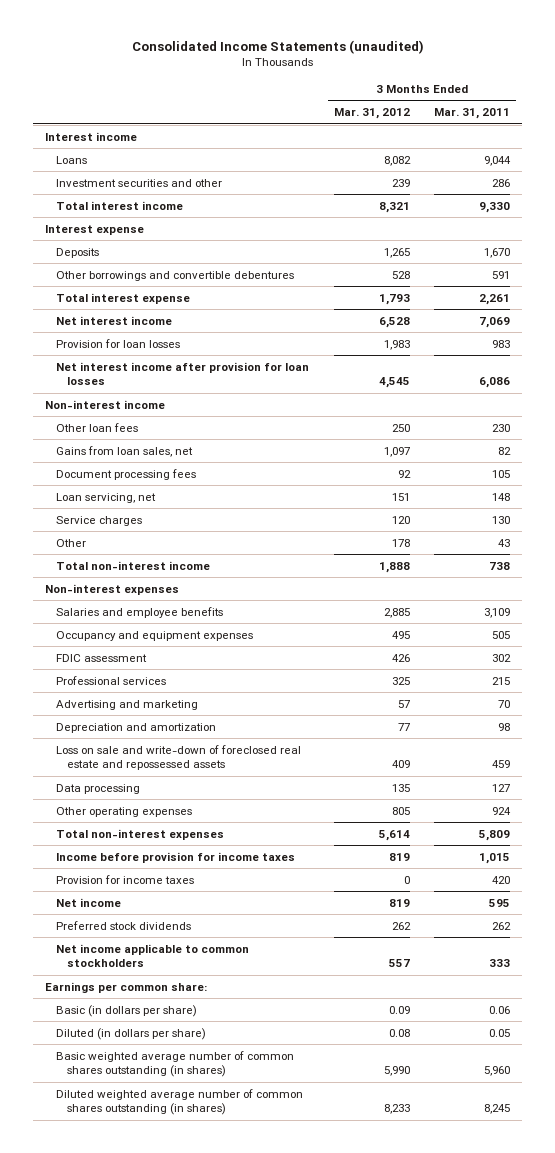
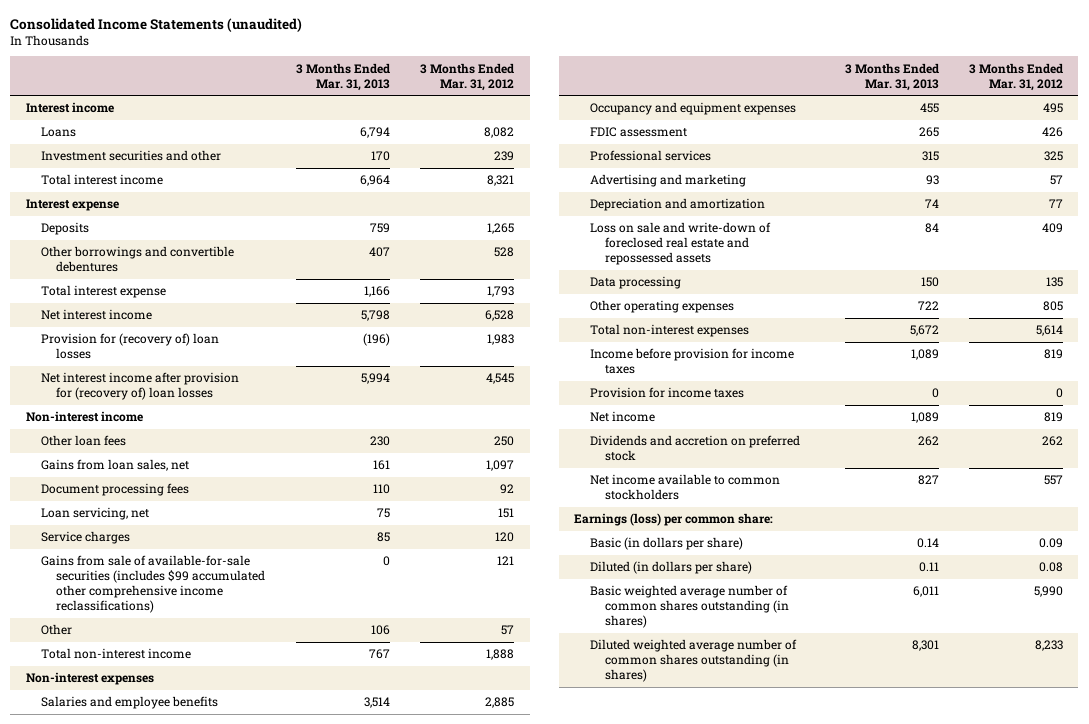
[433,107,510,119] Mar. 31, 2011 -> none
none -> [295,62,390,91] 3 Months Ended Mar. 31, 2013
[56,338,181,348] Provision for loan losses -> [40,333,219,360] Provision for (recovery of) loan losses
[56,361,310,386] Net interest income after provision for loan losses -> [40,372,239,401] Net interest income after provision for (recovery of) loan losses
none -> [40,555,266,614] Gains from sale of available-for-sale securities (includes $99 accumulated other comprehensive income reclassifications)
[391,538,410,547] 178 -> [501,625,515,636] 57
[56,920,192,930] Preferred stock dividends -> [589,435,800,462] Dividends and accretion on preferred stock
[56,943,250,968] Net income applicable to common stockholders -> [589,474,780,501] Net income available to common stockholders
[45,981,208,993] Earnings per common share: -> [574,513,774,527] Earnings (loss) per common share:

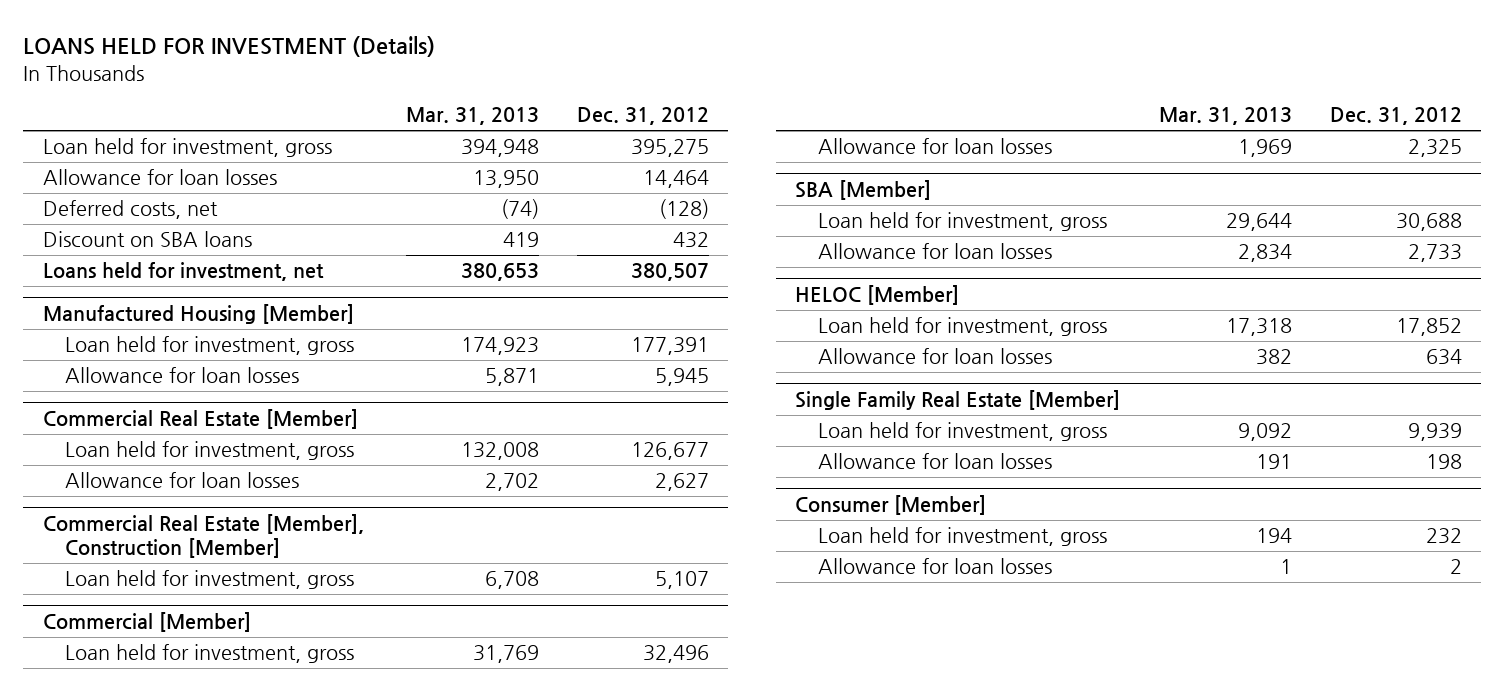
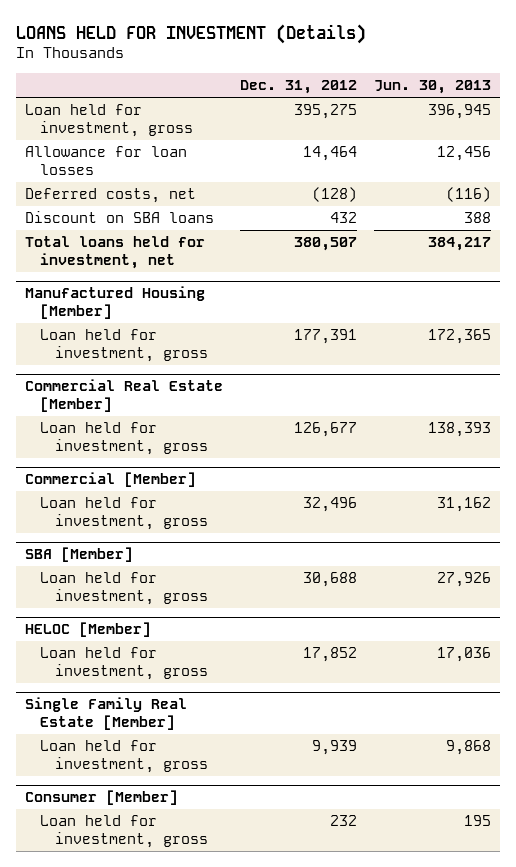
[405,107,539,126] Mar. 31, 2013 -> none
none -> [374,80,492,95] Jun. 30, 2013
[42,262,324,282] Loans held for investment, net -> [24,236,205,270] Total loans held for investment, net
[64,367,299,384] Allowance for loan losses -> none
[64,472,299,489] Allowance for loan losses -> none
[42,514,364,558] Commercial Real Estate [Member], Construction [Member] -> none
[64,570,354,590] Loan held for investment, gross -> none
[817,138,1052,155] Allowance for loan losses -> none
[817,243,1052,260] Allowance for loan losses -> none
[817,348,1052,365] Allowance for loan losses -> none
[817,453,1052,470] Allowance for loan losses -> none
[817,558,1052,575] Allowance for loan losses -> none

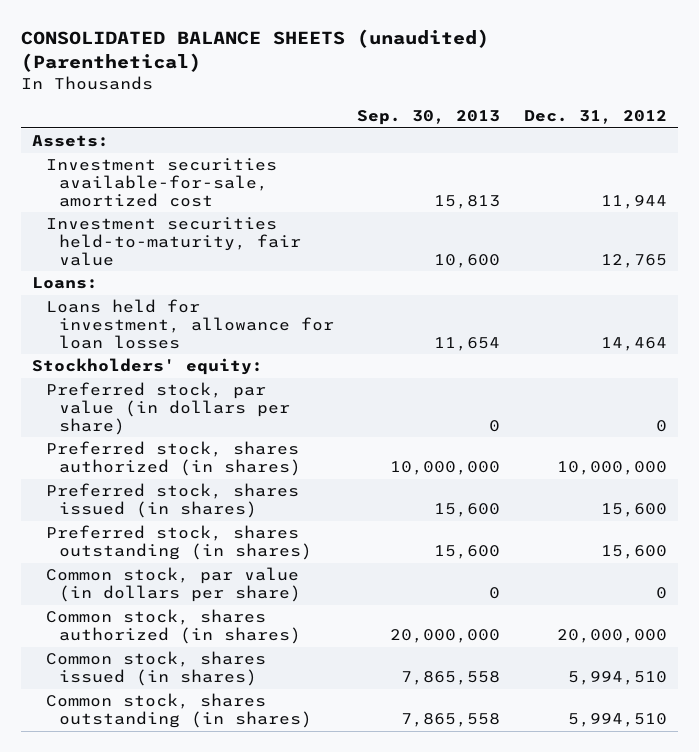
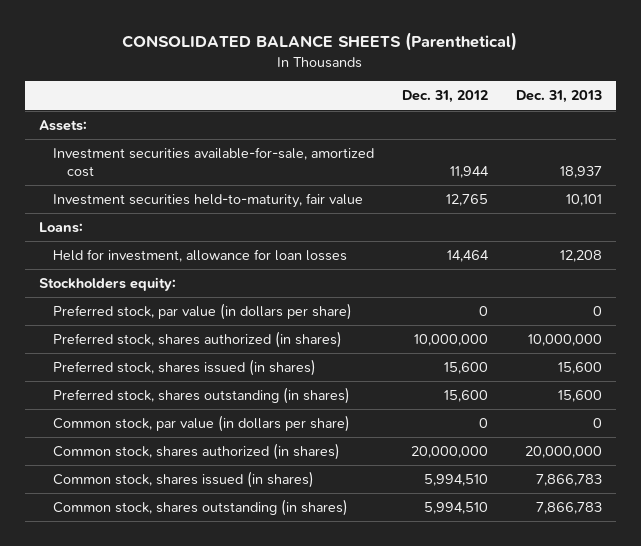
[20,29,489,73] CONSOLIDATED BALANCE SHEETS (unaudited) (Parenthetical) -> [122,32,518,52] CONSOLIDATED BALANCE SHEETS (Parenthetical)
[357,110,501,126] Sep. 30, 2013 -> none
none -> [515,90,602,104] Dec. 31, 2013
[45,299,335,349] Loans held for investment, allowance for loan losses -> [52,249,347,263] Held for investment, allowance for loan losses
[32,358,264,376] Stockholders' equity: -> [39,277,177,292] Stockholders equity:

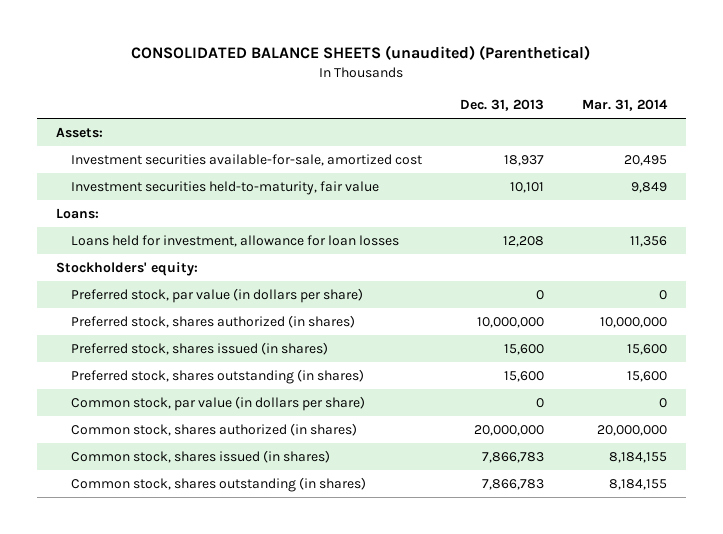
[122,32,518,52] CONSOLIDATED BALANCE SHEETS (Parenthetical) -> [131,45,591,61] CONSOLIDATED BALANCE SHEETS (unaudited) (Parenthetical)
[401,90,488,104] Dec. 31, 2012 -> none
none -> [581,98,668,111] Mar. 31, 2014
[52,249,347,263] Held for investment, allowance for loan losses -> [70,234,399,247] Loans held for investment, allowance for loan losses
[39,277,177,292] Stockholders equity: -> [55,261,198,276] Stockholders' equity:

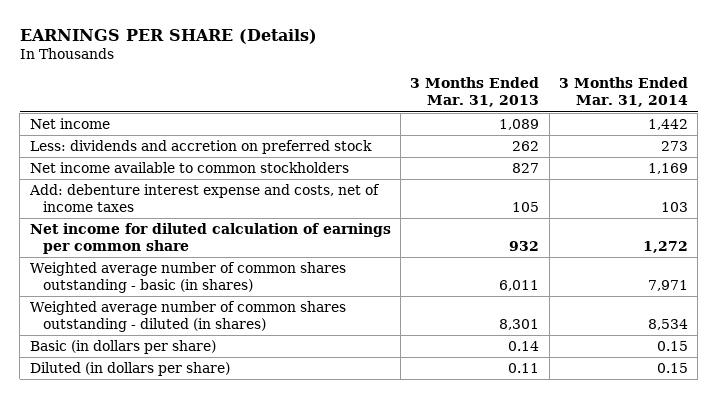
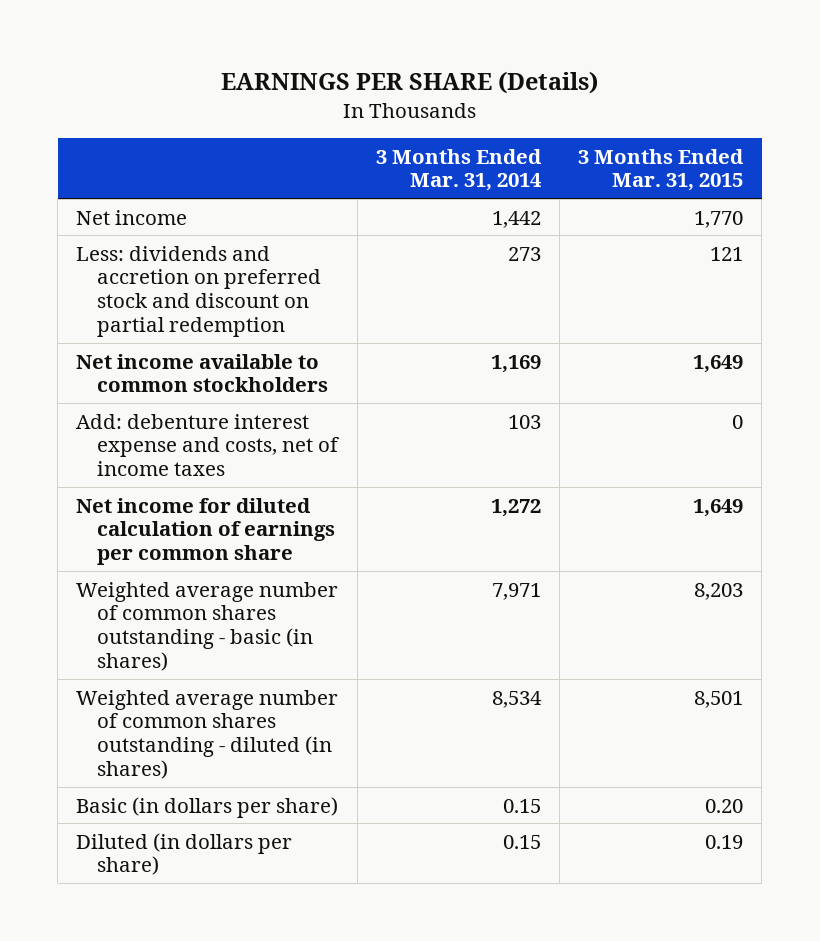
[410,77,540,108] 3 Months Ended Mar. 31, 2013 -> none
none -> [578,148,745,192] 3 Months Ended Mar. 31, 2015
[29,139,372,154] Less: dividends and accretion on preferred stock -> [76,245,322,337] Less: dividends and accretion on preferred stock and discount on partial redemption

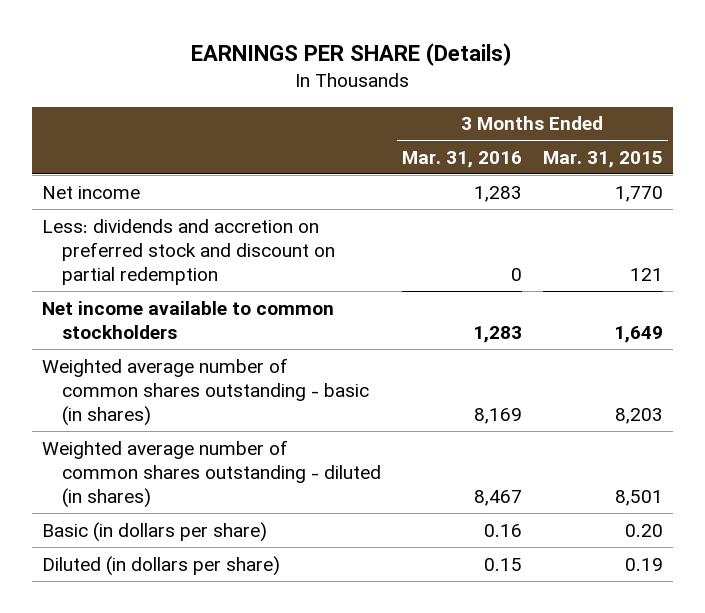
[375,148,542,192] 3 Months Ended Mar. 31, 2014 -> none
none -> [401,150,522,168] Mar. 31, 2016
[76,413,340,477] Add: debenture interest expense and costs, net of income taxes -> none
[76,497,336,566] Net income for diluted calculation of earnings per common share -> none

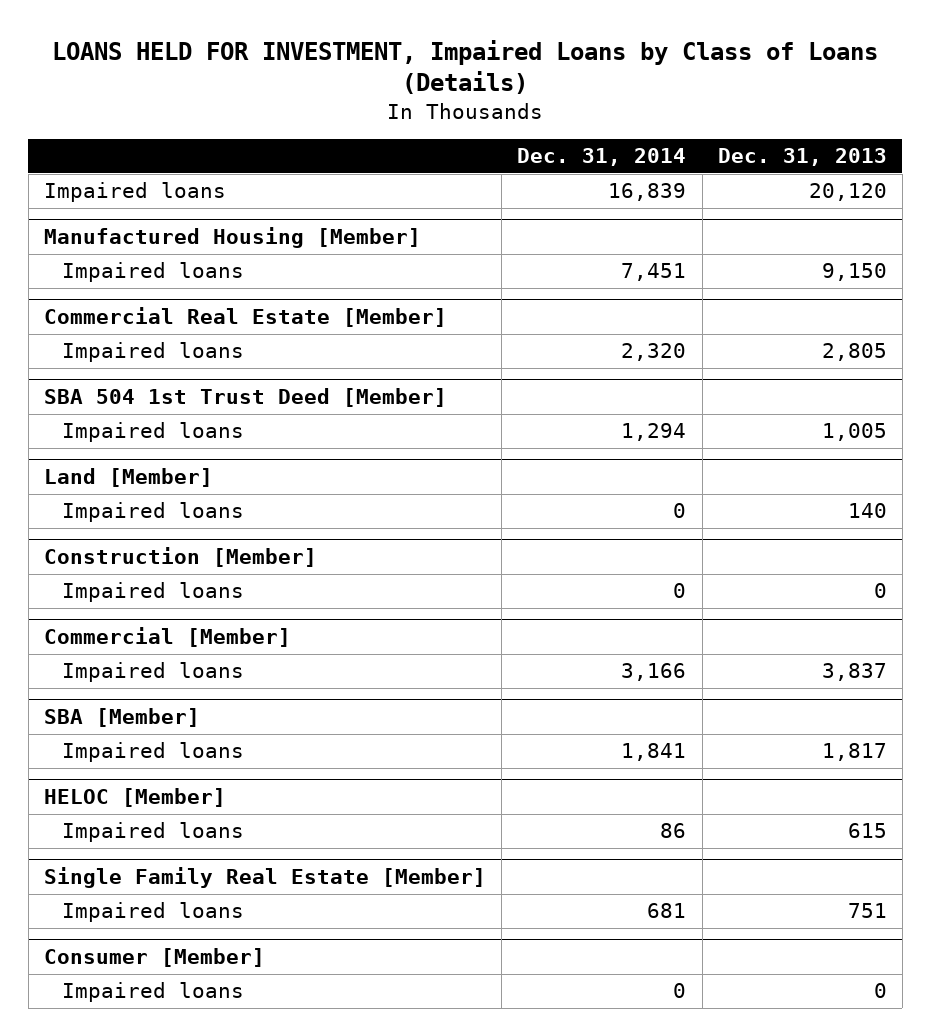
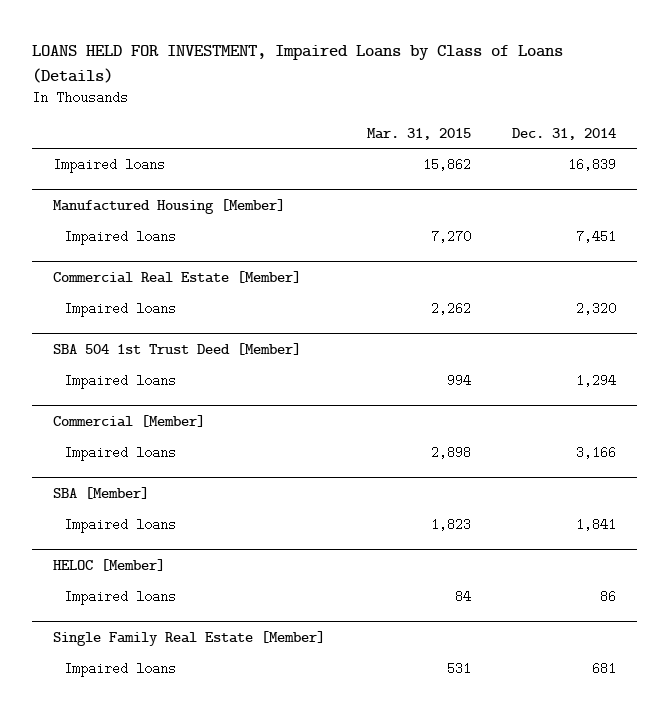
[717,148,887,167] Dec. 31, 2013 -> none
none -> [366,127,471,140] Mar. 31, 2015
[44,468,214,488] Land [Member] -> none
[62,502,245,523] Impaired loans -> none
[44,547,318,568] Construction [Member] -> none
[62,582,245,603] Impaired loans -> none
[44,948,266,968] Consumer [Member] -> none
[62,982,245,1003] Impaired loans -> none

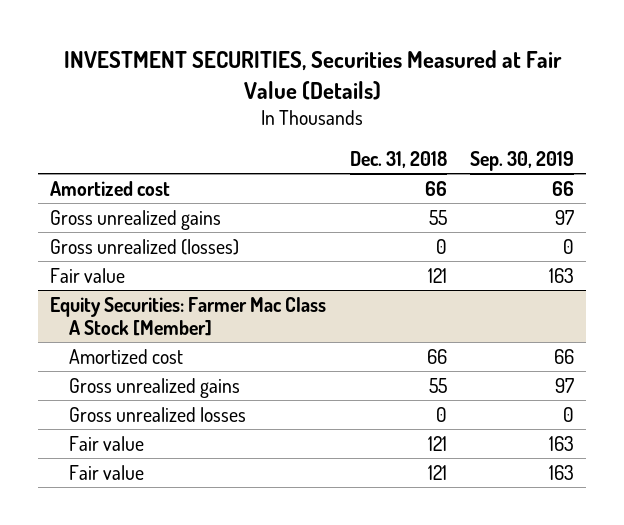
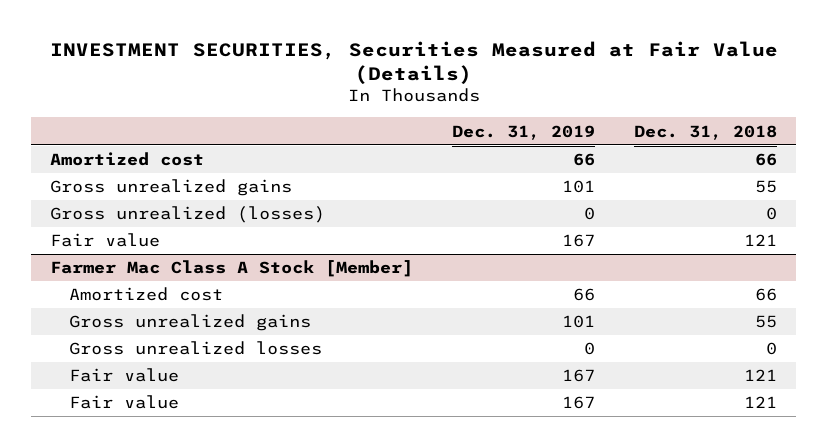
[470,150,575,171] Sep. 30, 2019 -> none
none -> [452,124,596,140] Dec. 31, 2019
[49,296,326,336] Equity Securities: Farmer Mac Class A Stock [Member] -> [50,260,414,278] Farmer Mac Class A Stock [Member]

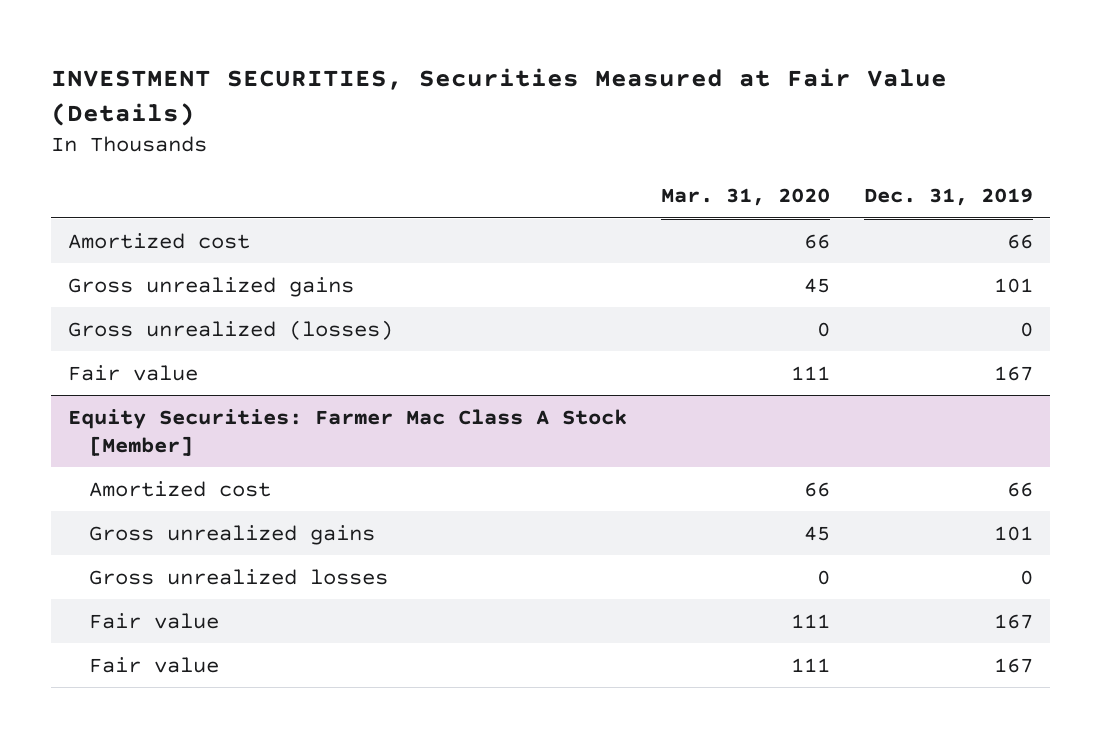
[633,124,777,140] Dec. 31, 2018 -> none
none -> [660,188,830,207] Mar. 31, 2020
[50,260,414,278] Farmer Mac Class A Stock [Member] -> [67,408,627,456] Equity Securities: Farmer Mac Class A Stock [Member]

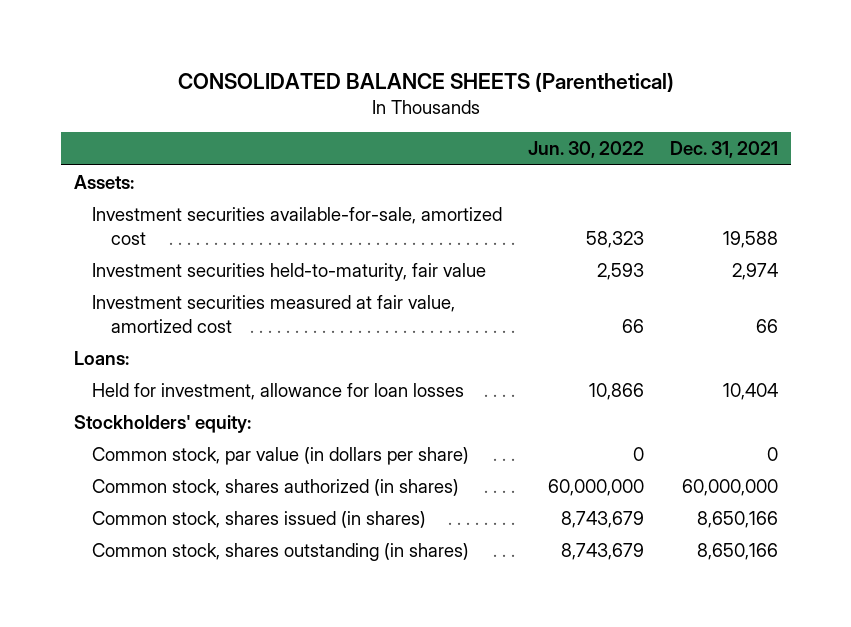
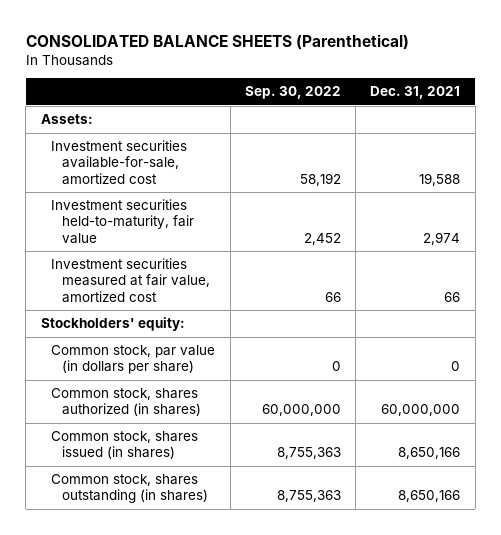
[528,141,645,159] Jun. 30, 2022 -> none
none -> [244,86,341,100] Sep. 30, 2022
[73,350,129,365] Loans: -> none
[92,382,465,400] Held for investment, allowance for loan losses -> none

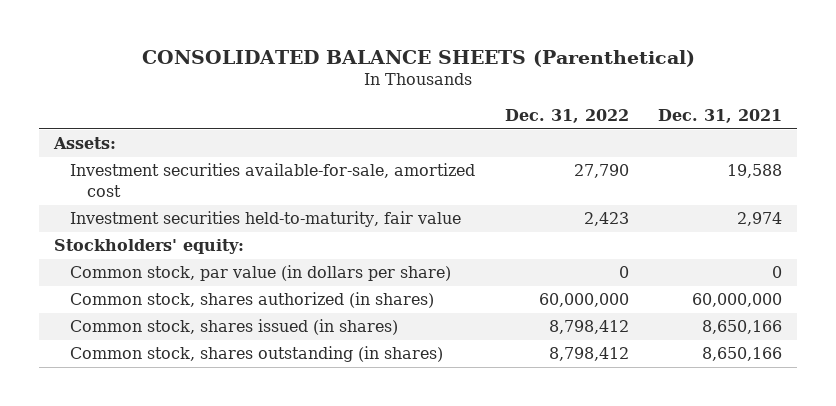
[244,86,341,100] Sep. 30, 2022 -> none
none -> [504,108,629,123] Dec. 31, 2022
[51,258,210,303] Investment securities measured at fair value, amortized cost -> none

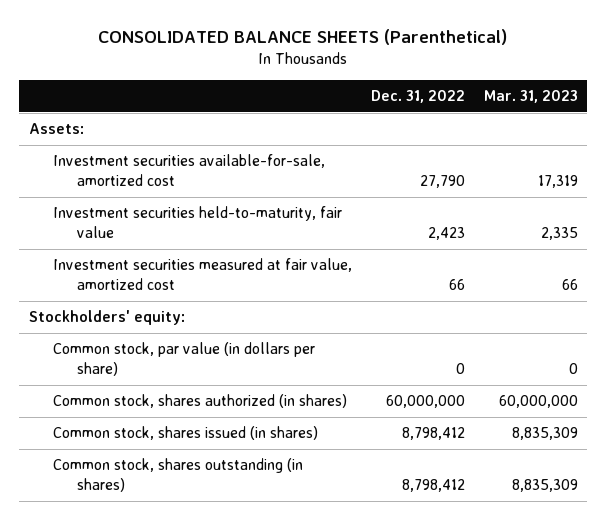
[658,108,783,123] Dec. 31, 2021 -> none
none -> [483,90,578,104] Mar. 31, 2023
none -> [52,258,352,291] Investment securities measured at fair value, amortized cost

